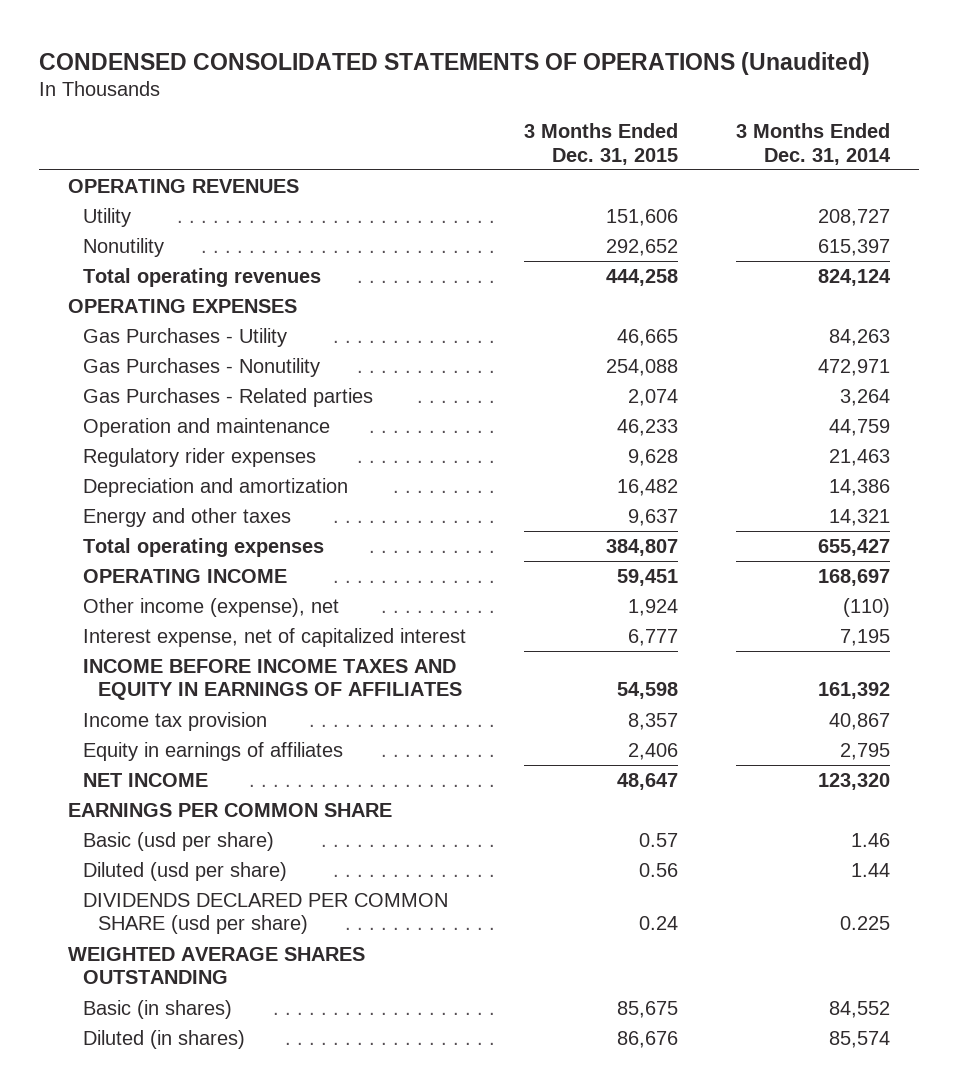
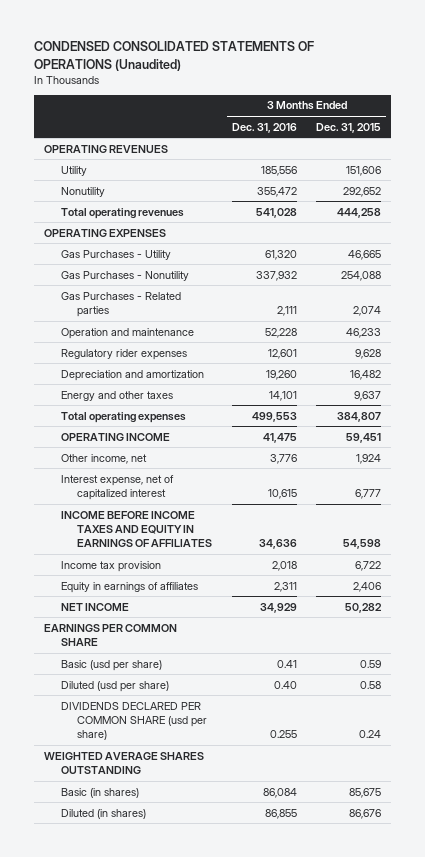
[736,123,892,165] 3 Months Ended Dec. 31, 2014 -> none
none -> [231,122,297,133] Dec. 31, 2016
[82,597,339,617] Other income (expense), net -> [60,453,147,464] Other income, net
[628,712,679,730] 8,357 -> [355,560,382,571] 6,722
[617,772,679,790] 48,647 -> [345,602,383,613] 50,282
[639,832,679,847] 0.57 -> [360,659,382,668] 0.59
[639,862,679,877] 0.56 -> [360,680,382,689] 0.58

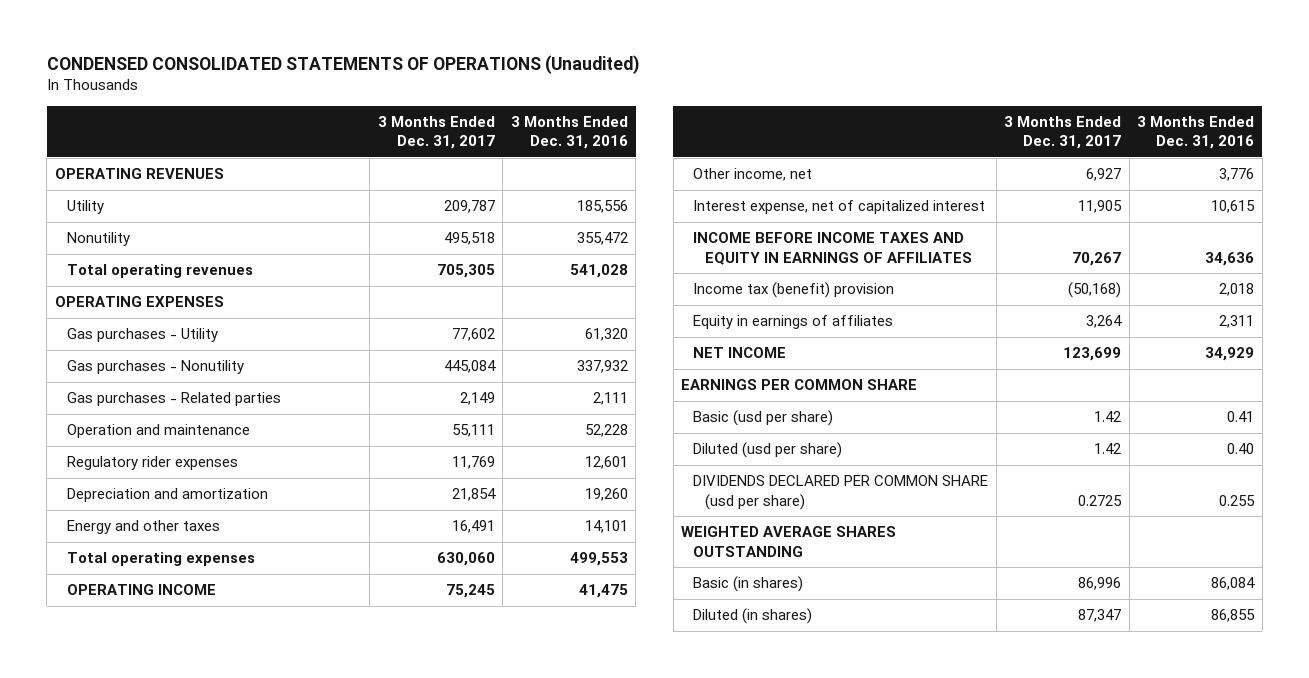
[316,122,382,133] Dec. 31, 2015 -> none
none -> [377,115,495,150] 3 Months Ended Dec. 31, 2017
[60,249,171,260] Gas Purchases - Utility -> [66,328,218,343] Gas purchases - Utility
[60,270,189,281] Gas Purchases - Nonutility -> [66,360,244,375] Gas purchases - Nonutility
[60,291,181,317] Gas Purchases - Related parties -> [66,392,281,407] Gas purchases - Related parties
[60,560,161,572] Income tax provision -> [693,282,895,299] Income tax (benefit) provision

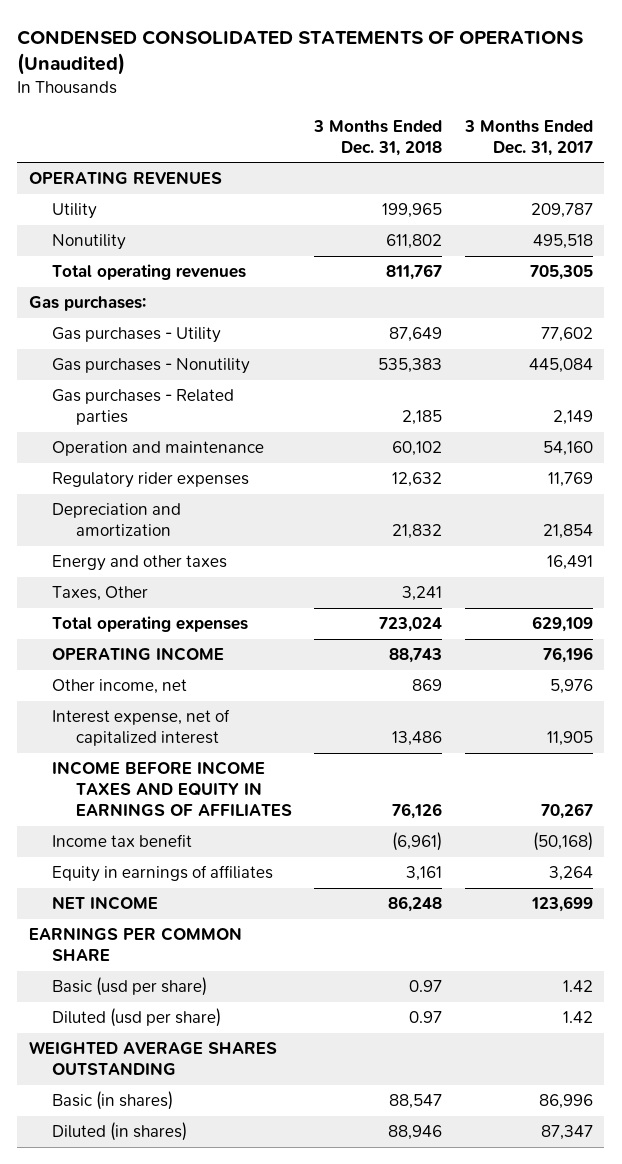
[510,115,628,150] 3 Months Ended Dec. 31, 2016 -> none
none -> [313,119,443,156] 3 Months Ended Dec. 31, 2018
[54,296,224,308] OPERATING EXPENSES -> none
none -> [28,296,146,312] Gas purchases:
[451,424,495,438] 55,111 -> [542,441,593,457] 54,160
none -> [52,586,149,602] Taxes, Other
[436,552,495,567] 630,060 -> [531,616,593,633] 629,109
[445,584,495,599] 75,245 -> [542,647,593,664] 76,196
[1086,168,1122,182] 6,927 -> [549,679,593,695] 5,976
[693,282,895,299] Income tax (benefit) provision -> [52,834,193,848] Income tax benefit
[693,475,989,510] DIVIDENDS DECLARED PER COMMON SHARE (usd per share) -> none

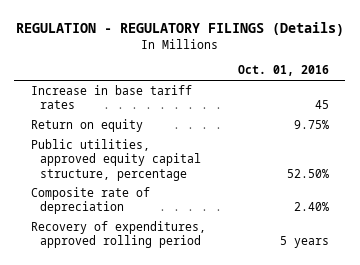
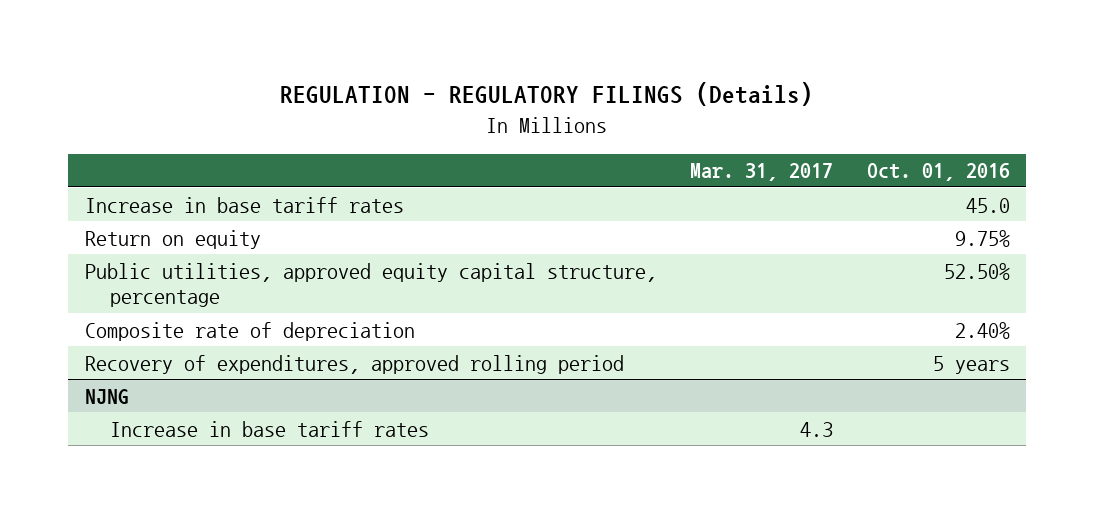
none -> [690,163,834,182] Mar. 31, 2017
[315,100,330,110] 45 -> [965,197,1010,213] 45.0
none -> [85,388,130,404] NJNG
none -> [109,420,429,437] Increase in base tariff rates

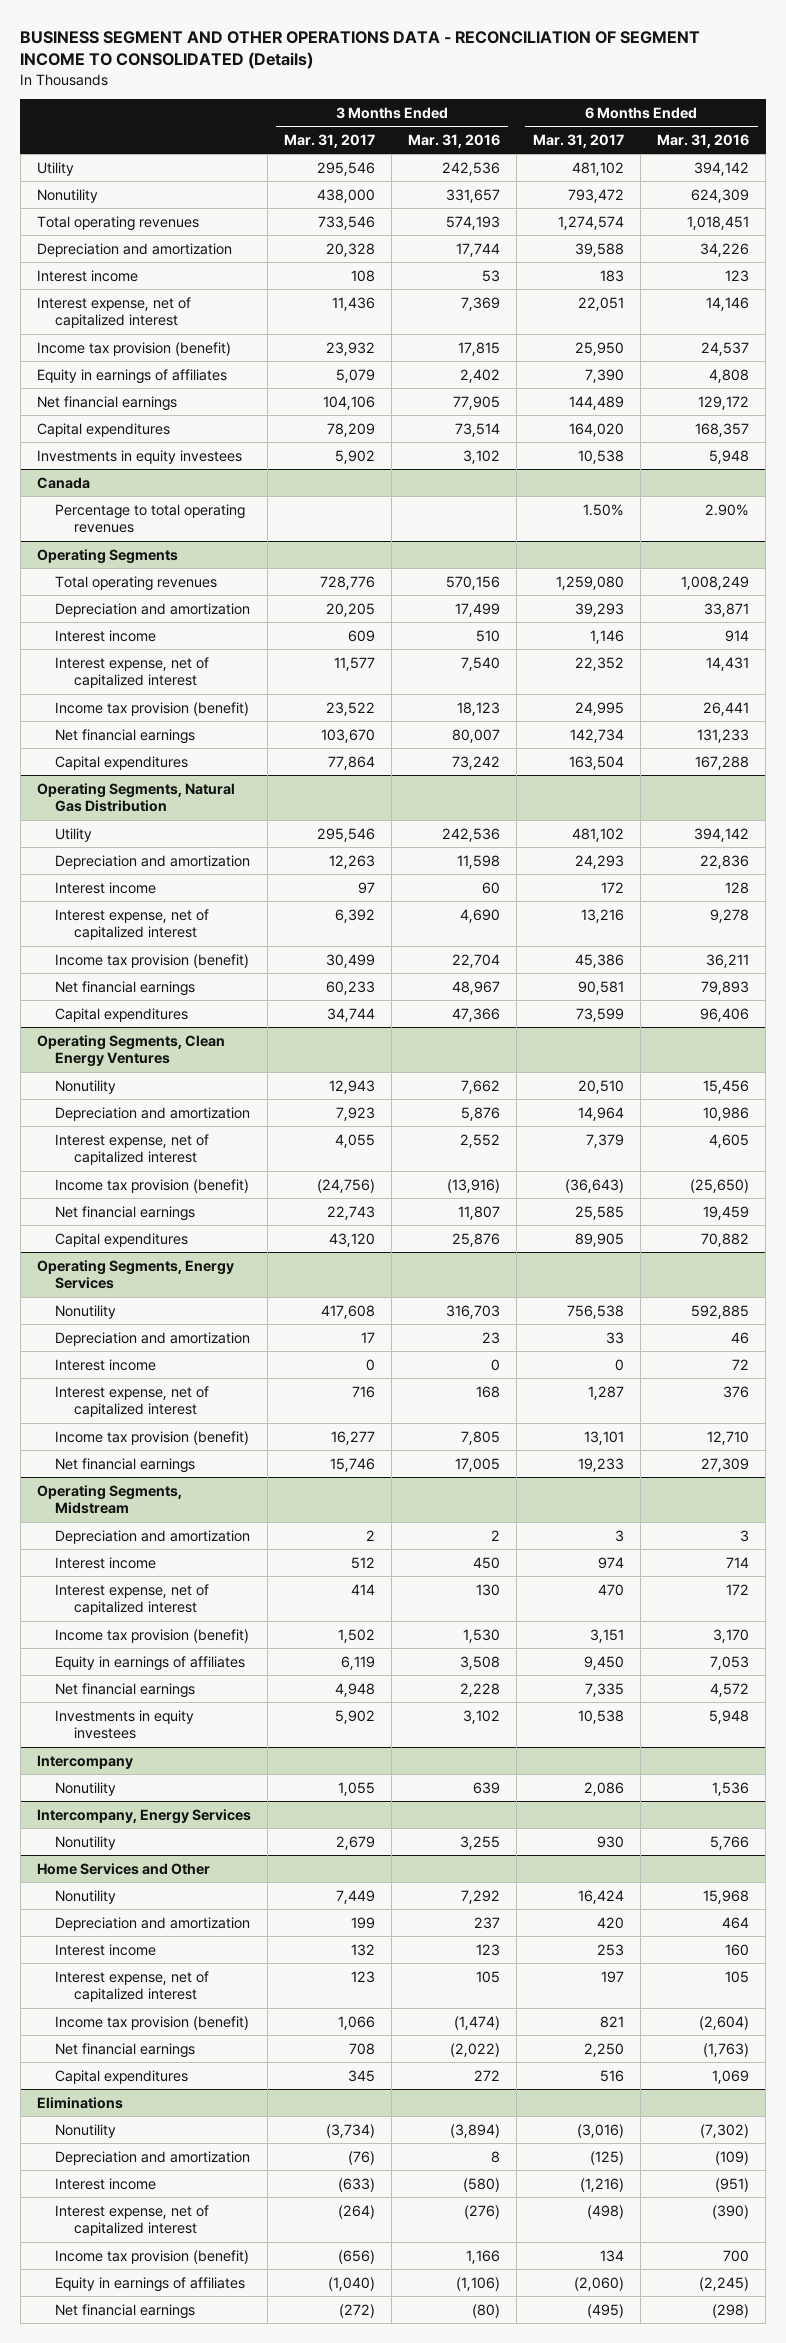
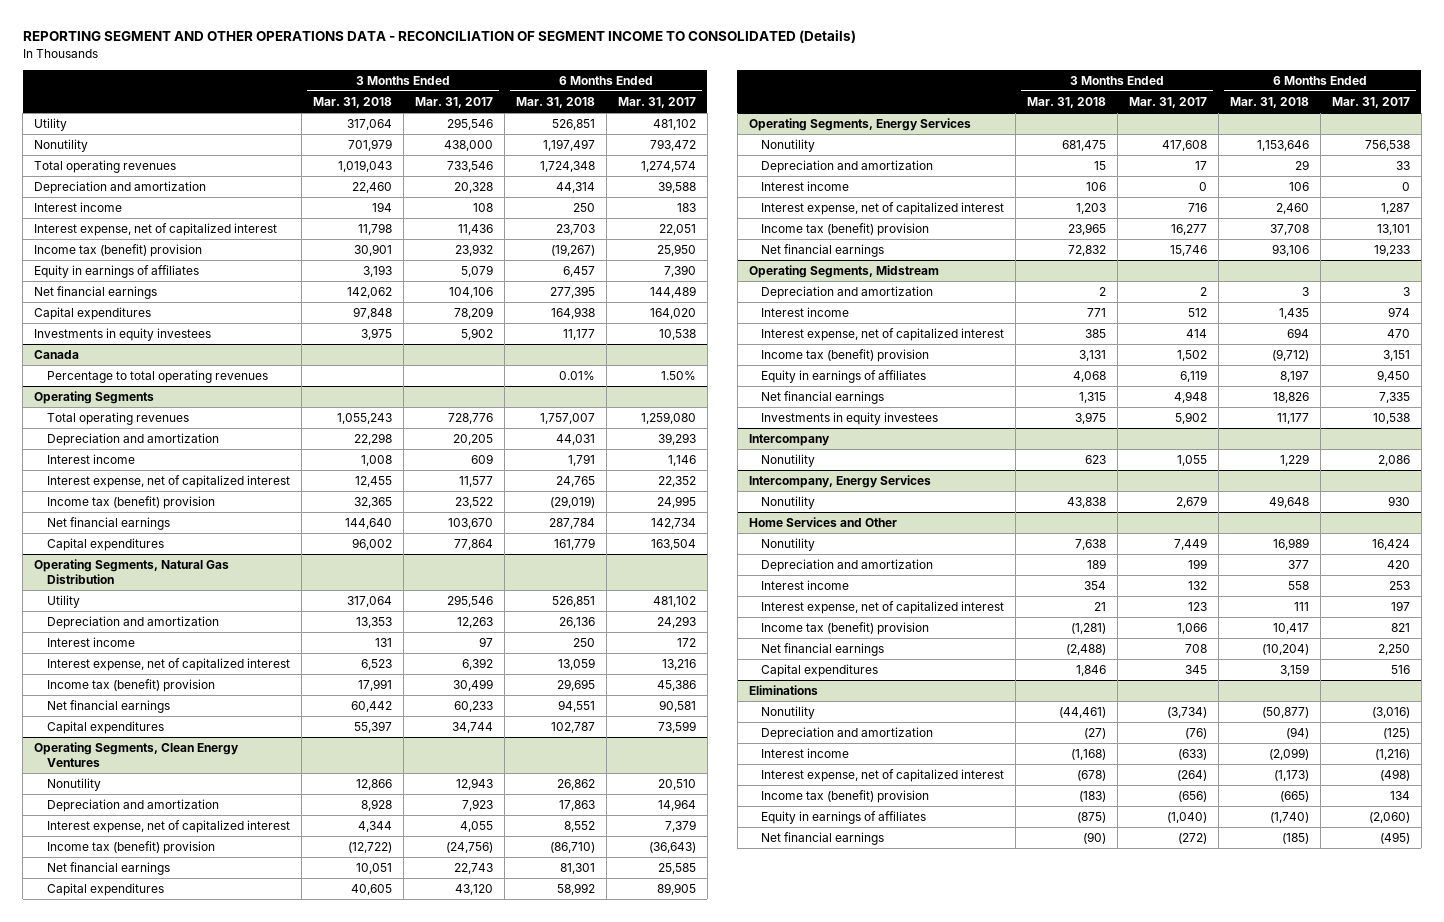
[20,30,701,70] BUSINESS SEGMENT AND OTHER OPERATIONS DATA - RECONCILIATION OF SEGMENT INCOME TO CONSOLIDATED (Details) -> [22,30,856,44] REPORTING SEGMENT AND OTHER OPERATIONS DATA - RECONCILIATION OF SEGMENT INCOME TO CONSOLIDATED (Details)
[408,133,501,148] Mar. 31, 2016 -> none
[657,133,750,148] Mar. 31, 2016 -> none
none -> [312,96,392,108] Mar. 31, 2018
none -> [515,96,595,108] Mar. 31, 2018
[36,341,231,356] Income tax provision (benefit) -> [34,244,203,258] Income tax (benefit) provision
[55,701,250,716] Income tax provision (benefit) -> [46,496,215,510] Income tax (benefit) provision
[55,953,250,968] Income tax provision (benefit) -> [46,679,215,693] Income tax (benefit) provision
[55,1178,250,1193] Income tax provision (benefit) -> [46,841,215,855] Income tax (benefit) provision
[55,1430,250,1445] Income tax provision (benefit) -> [761,223,930,237] Income tax (benefit) provision
[55,1628,250,1643] Income tax provision (benefit) -> [761,349,930,363] Income tax (benefit) provision
[55,2015,250,2030] Income tax provision (benefit) -> [761,622,930,636] Income tax (benefit) provision
[55,2249,250,2264] Income tax provision (benefit) -> [761,790,930,804] Income tax (benefit) provision

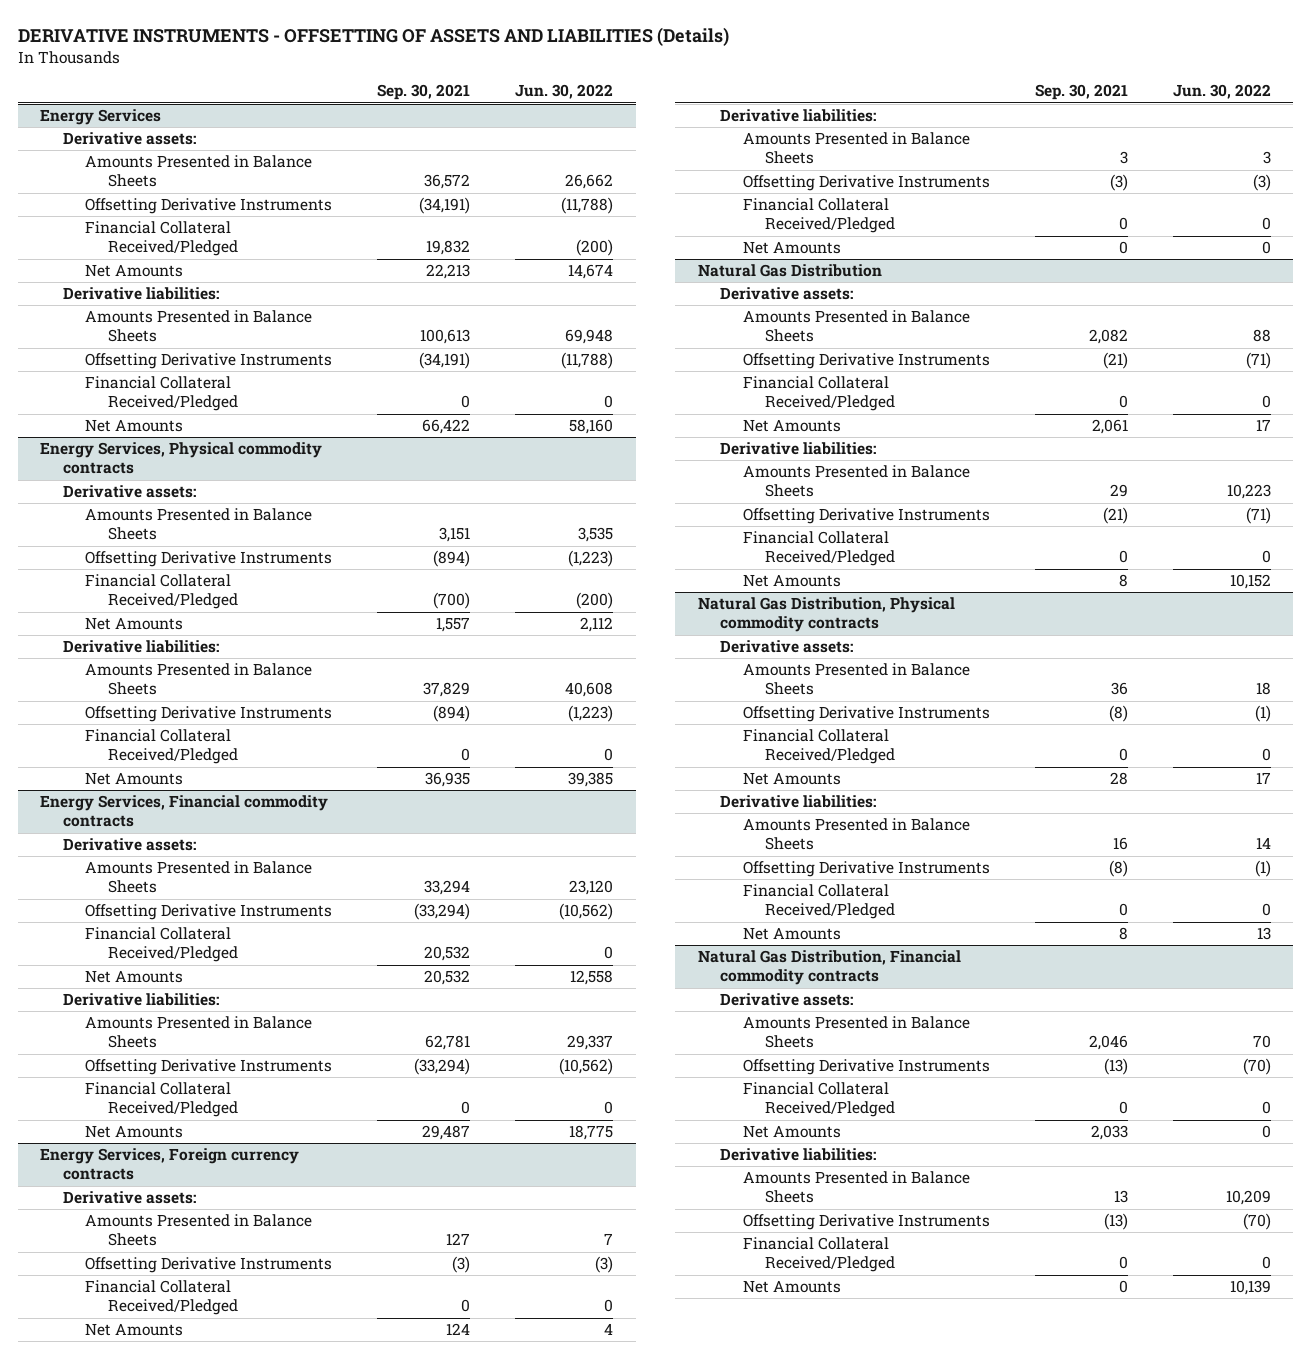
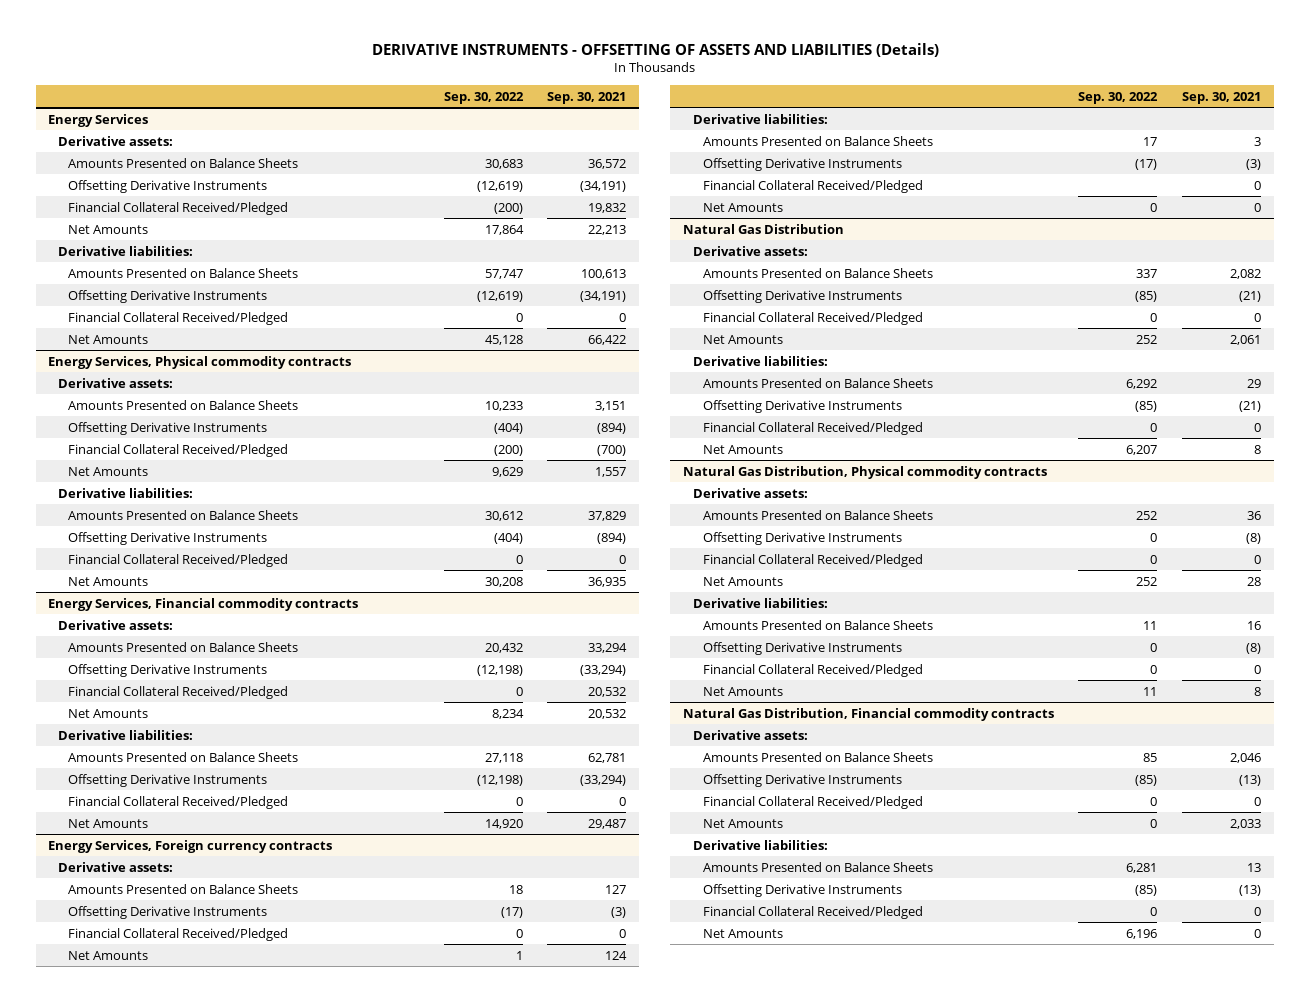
[515,84,614,100] Jun. 30, 2022 -> none
none -> [443,91,524,104] Sep. 30, 2022
[85,155,313,188] Amounts Presented in Balance Sheets -> [68,157,299,168] Amounts Presented on Balance Sheets
[85,310,313,343] Amounts Presented in Balance Sheets -> [68,267,299,278] Amounts Presented on Balance Sheets
[85,508,313,541] Amounts Presented in Balance Sheets -> [68,399,299,410] Amounts Presented on Balance Sheets
[85,663,313,696] Amounts Presented in Balance Sheets -> [68,509,299,520] Amounts Presented on Balance Sheets
[85,861,313,894] Amounts Presented in Balance Sheets -> [68,641,299,652] Amounts Presented on Balance Sheets
[85,1016,313,1049] Amounts Presented in Balance Sheets -> [68,751,299,762] Amounts Presented on Balance Sheets
[85,1214,313,1247] Amounts Presented in Balance Sheets -> [68,883,299,894] Amounts Presented on Balance Sheets
[742,132,970,165] Amounts Presented in Balance Sheets -> [702,135,933,146] Amounts Presented on Balance Sheets
[742,310,970,343] Amounts Presented in Balance Sheets -> [702,267,933,278] Amounts Presented on Balance Sheets
[742,465,970,498] Amounts Presented in Balance Sheets -> [702,377,933,388] Amounts Presented on Balance Sheets
[742,663,970,696] Amounts Presented in Balance Sheets -> [702,509,933,520] Amounts Presented on Balance Sheets
[742,818,970,851] Amounts Presented in Balance Sheets -> [702,619,933,630] Amounts Presented on Balance Sheets
[742,1016,970,1049] Amounts Presented in Balance Sheets -> [702,751,933,762] Amounts Presented on Balance Sheets
[742,1171,970,1204] Amounts Presented in Balance Sheets -> [702,861,933,872] Amounts Presented on Balance Sheets

